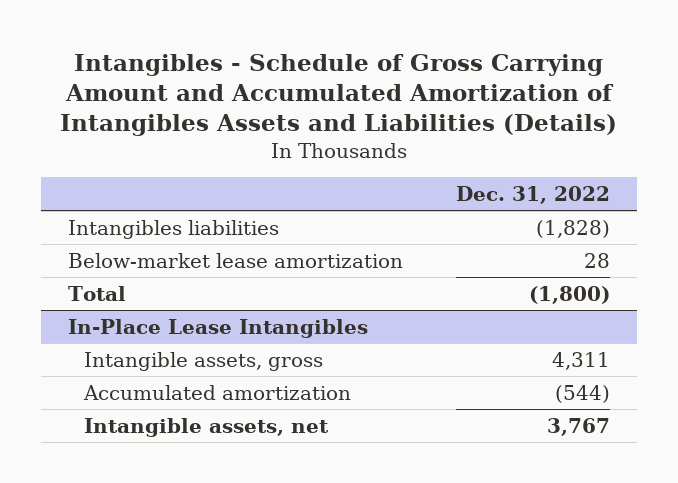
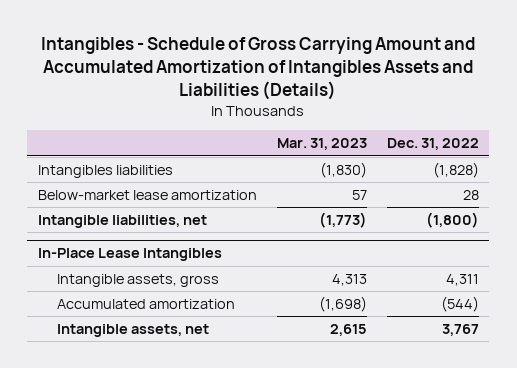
none -> [276,138,367,151] Mar. 31, 2023
[67,285,126,301] Total -> [37,214,207,228] Intangible liabilities, net

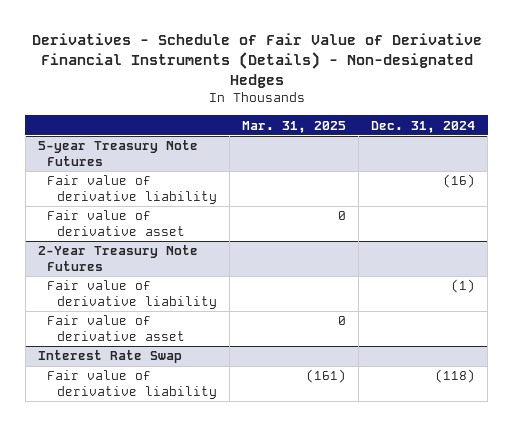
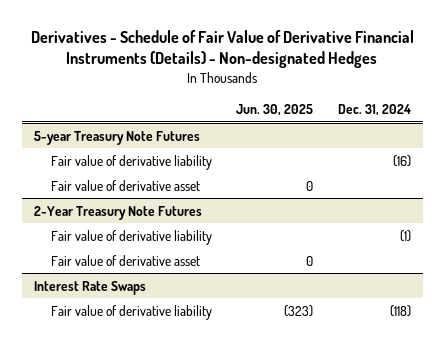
[242,120,347,133] Mar. 31, 2025 -> none
none -> [236,104,314,117] Jun. 30, 2025
[37,350,182,364] Interest Rate Swap -> [34,280,147,295] Interest Rate Swaps

